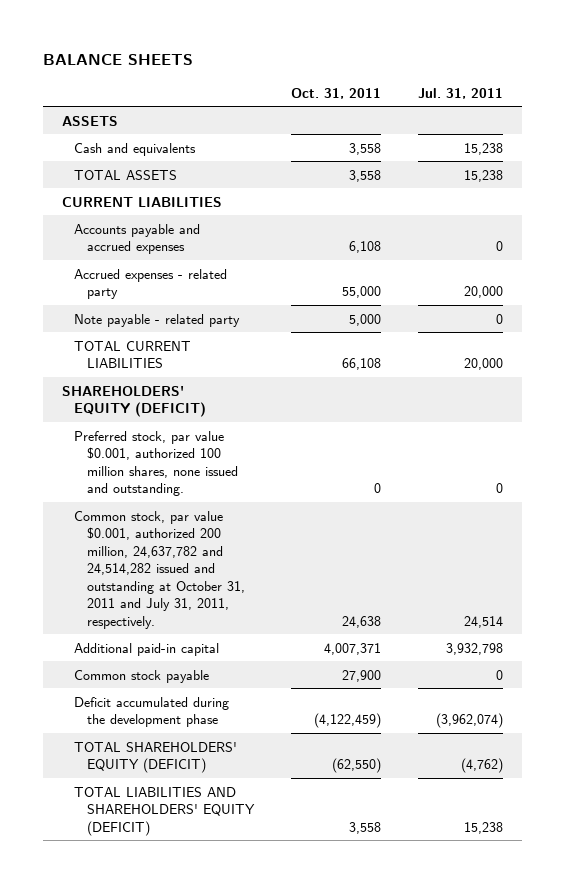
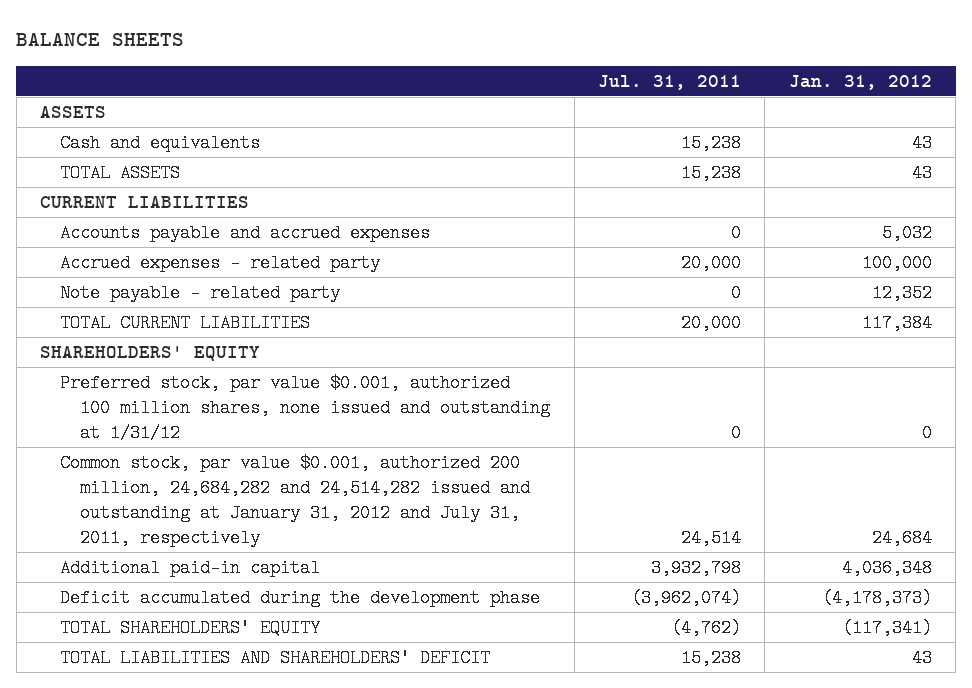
[291,87,382,99] Oct. 31, 2011 -> none
none -> [788,74,932,90] Jan. 31, 2012
[61,385,207,418] SHAREHOLDERS' EQUITY (DEFICIT) -> [40,346,261,362] SHAREHOLDERS' EQUITY
[74,430,239,497] Preferred stock, par value $0.001, authorized 100 million shares, none issued and outstanding. -> [60,374,551,442] Preferred stock, par value $0.001, authorized 100 million shares, none issued and outstanding at 1/31/12
[74,510,246,629] Common stock, par value $0.001, authorized 200 million, 24,637,782 and 24,514,282 issued and outstanding at October 31, 2011 and July 31, 2011, respectively. -> [60,454,531,547] Common stock, par value $0.001, authorized 200 million, 24,684,282 and 24,514,282 issued and outstanding at January 31, 2012 and July 31, 2011, respectively
[74,669,210,683] Common stock payable -> none
[74,741,238,774] TOTAL SHAREHOLDERS' EQUITY (DEFICIT) -> [60,619,321,638] TOTAL SHAREHOLDERS' EQUITY
[74,786,256,836] TOTAL LIABILITIES AND SHAREHOLDERS' EQUITY (DEFICIT) -> [60,649,491,668] TOTAL LIABILITIES AND SHAREHOLDERS' DEFICIT

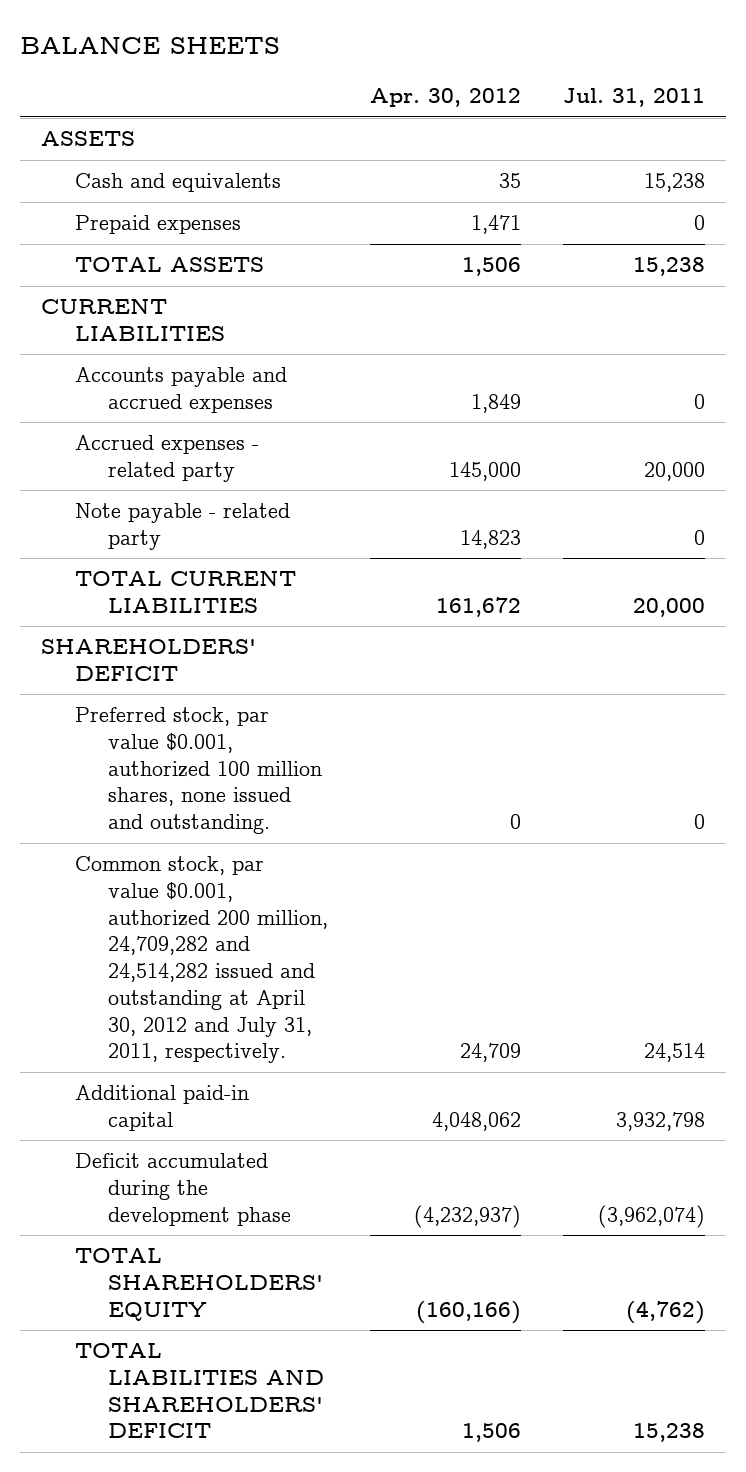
[788,74,932,90] Jan. 31, 2012 -> none
none -> [369,88,521,108] Apr. 30, 2012
none -> [74,215,241,235] Prepaid expenses
[40,346,261,362] SHAREHOLDERS' EQUITY -> [41,639,257,681] SHAREHOLDERS' DEFICIT
[60,374,551,442] Preferred stock, par value $0.001, authorized 100 million shares, none issued and outstanding at 1/31/12 -> [74,707,323,835] Preferred stock, par value $0.001, authorized 100 million shares, none issued and outstanding.
[60,454,531,547] Common stock, par value $0.001, authorized 200 million, 24,684,282 and 24,514,282 issued and outstanding at January 31, 2012 and July 31, 2011, respectively -> [74,856,329,1064] Common stock, par value $0.001, authorized 200 million, 24,709,282 and 24,514,282 issued and outstanding at April 30, 2012 and July 31, 2011, respectively.

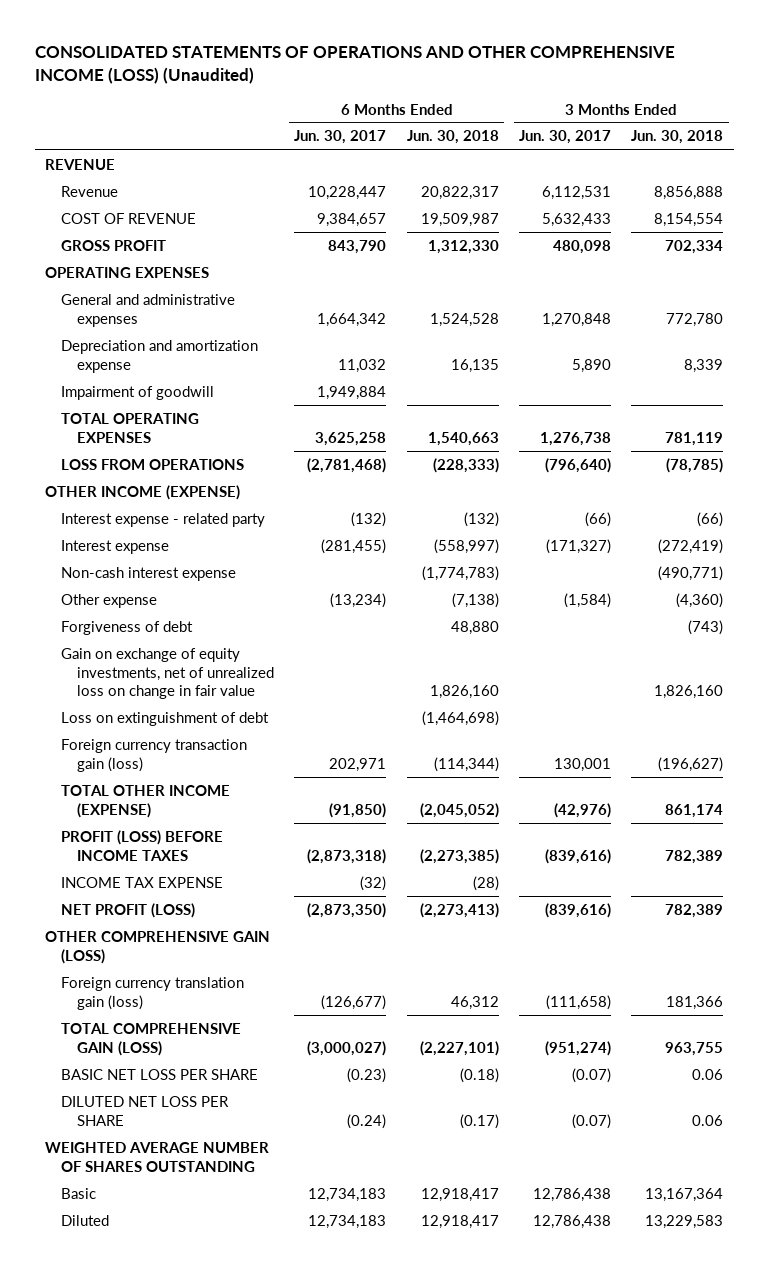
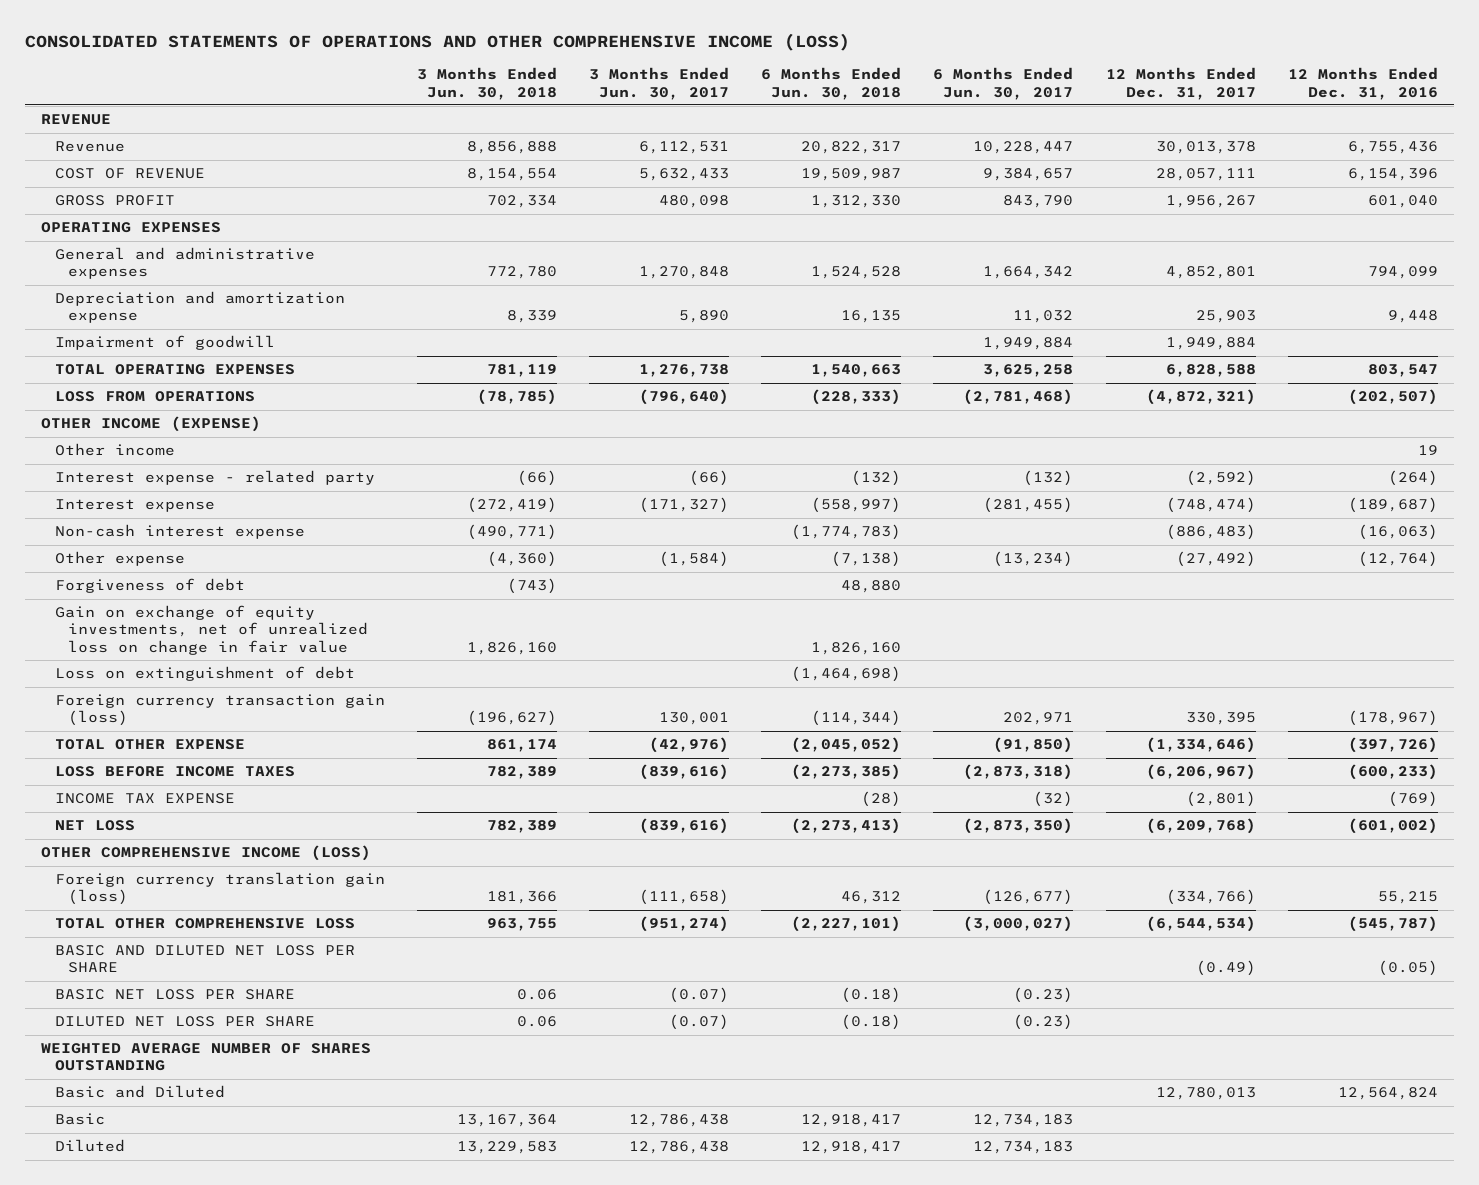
[34,45,675,84] CONSOLIDATED STATEMENTS OF OPERATIONS AND OTHER COMPREHENSIVE INCOME (LOSS) (Unaudited) -> [25,33,851,52] CONSOLIDATED STATEMENTS OF OPERATIONS AND OTHER COMPREHENSIVE INCOME (LOSS)
none -> [1105,67,1256,100] 12 Months Ended Dec. 31, 2017
none -> [1287,67,1438,100] 12 Months Ended Dec. 31, 2016
none -> [54,443,175,457] Other income
[60,784,230,818] TOTAL OTHER INCOME (EXPENSE) -> [54,739,245,751] TOTAL OTHER EXPENSE
[60,829,223,861] PROFIT (LOSS) BEFORE INCOME TAXES -> [54,766,295,778] LOSS BEFORE INCOME TAXES
[60,902,195,918] NET PROFIT (LOSS) -> [54,820,135,832] NET LOSS
[44,930,270,964] OTHER COMPREHENSIVE GAIN (LOSS) -> [41,845,372,862] OTHER COMPREHENSIVE INCOME (LOSS)
[60,1022,241,1056] TOTAL COMPREHENSIVE GAIN (LOSS) -> [54,918,355,930] TOTAL OTHER COMPREHENSIVE LOSS
none -> [54,945,355,974] BASIC AND DILUTED NET LOSS PER SHARE
[347,1113,387,1129] (0.24) -> [1013,1014,1074,1031] (0.23)
[459,1113,499,1129] (0.17) -> [841,1014,902,1031] (0.18)
none -> [54,1085,225,1099] Basic and Diluted

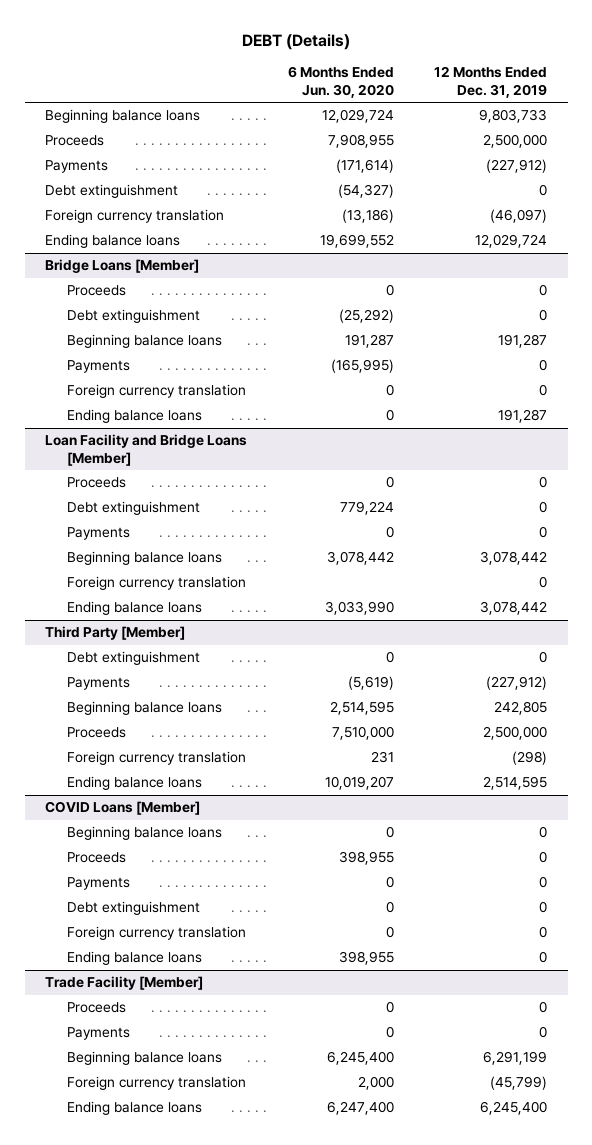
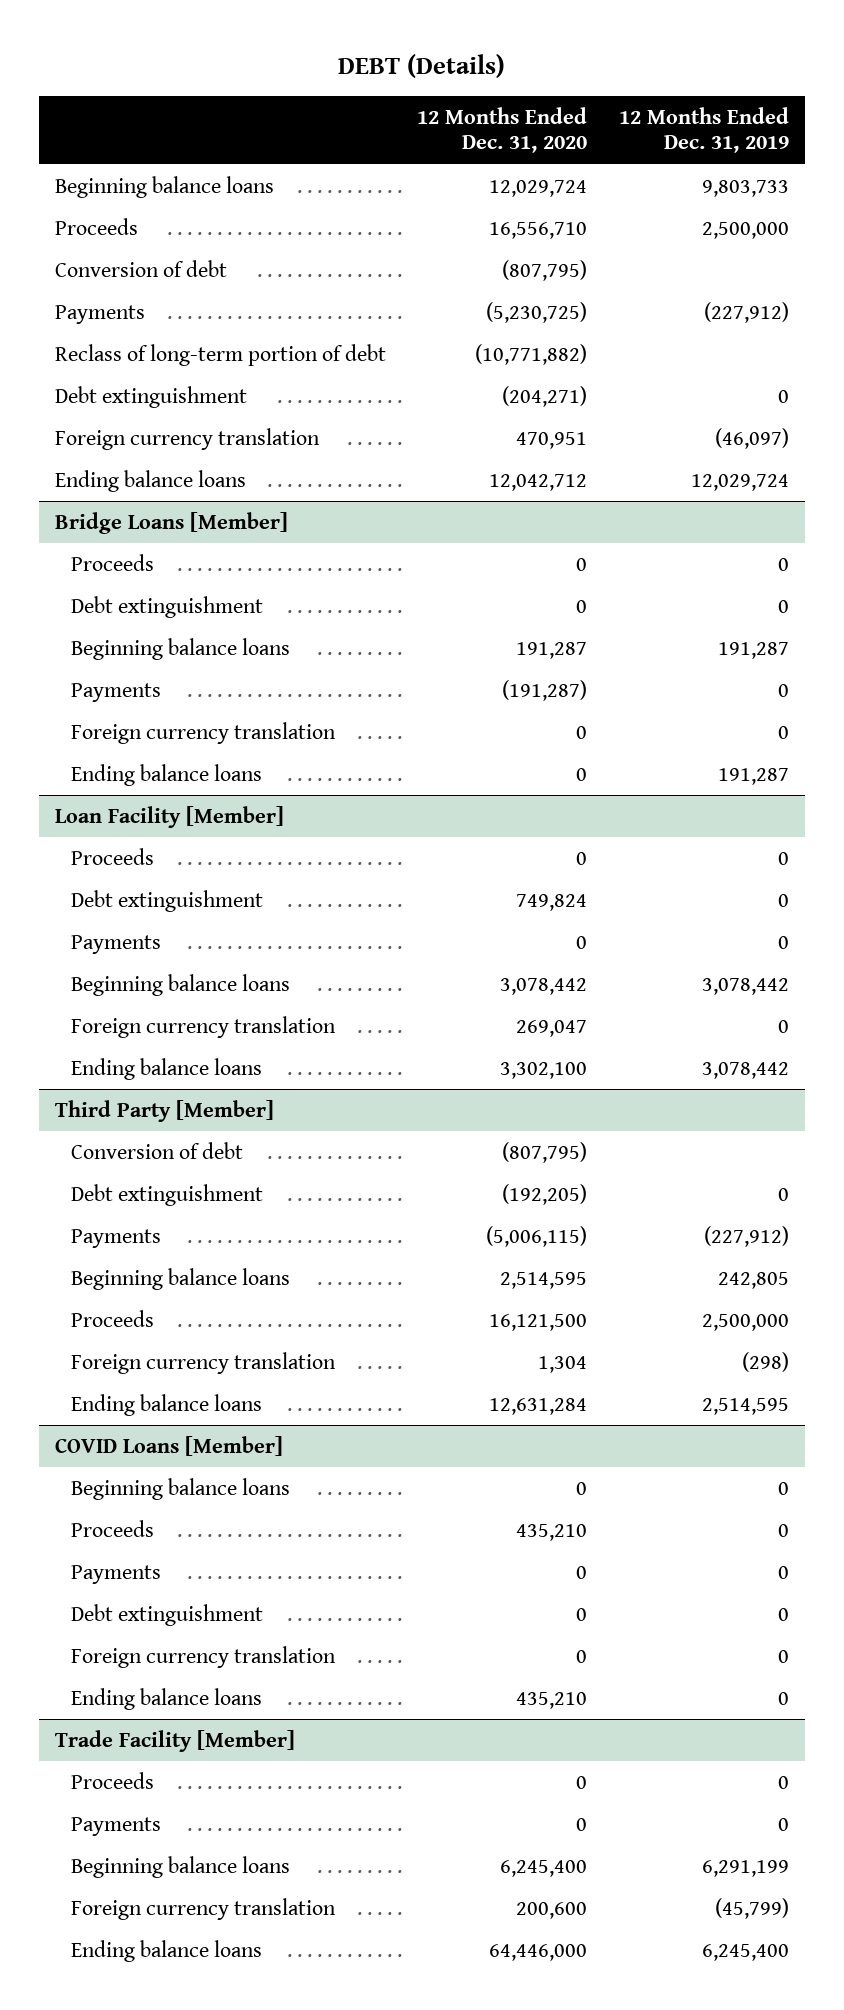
[287,66,394,98] 6 Months Ended Jun. 30, 2020 -> none
none -> [417,106,588,154] 12 Months Ended Dec. 31, 2020
none -> [55,259,228,277] Conversion of debt
none -> [55,343,387,366] Reclass of long-term portion of debt
[44,434,247,466] Loan Facility and Bridge Loans [Member] -> [55,805,285,828] Loan Facility [Member]
none -> [70,1141,243,1159] Conversion of debt

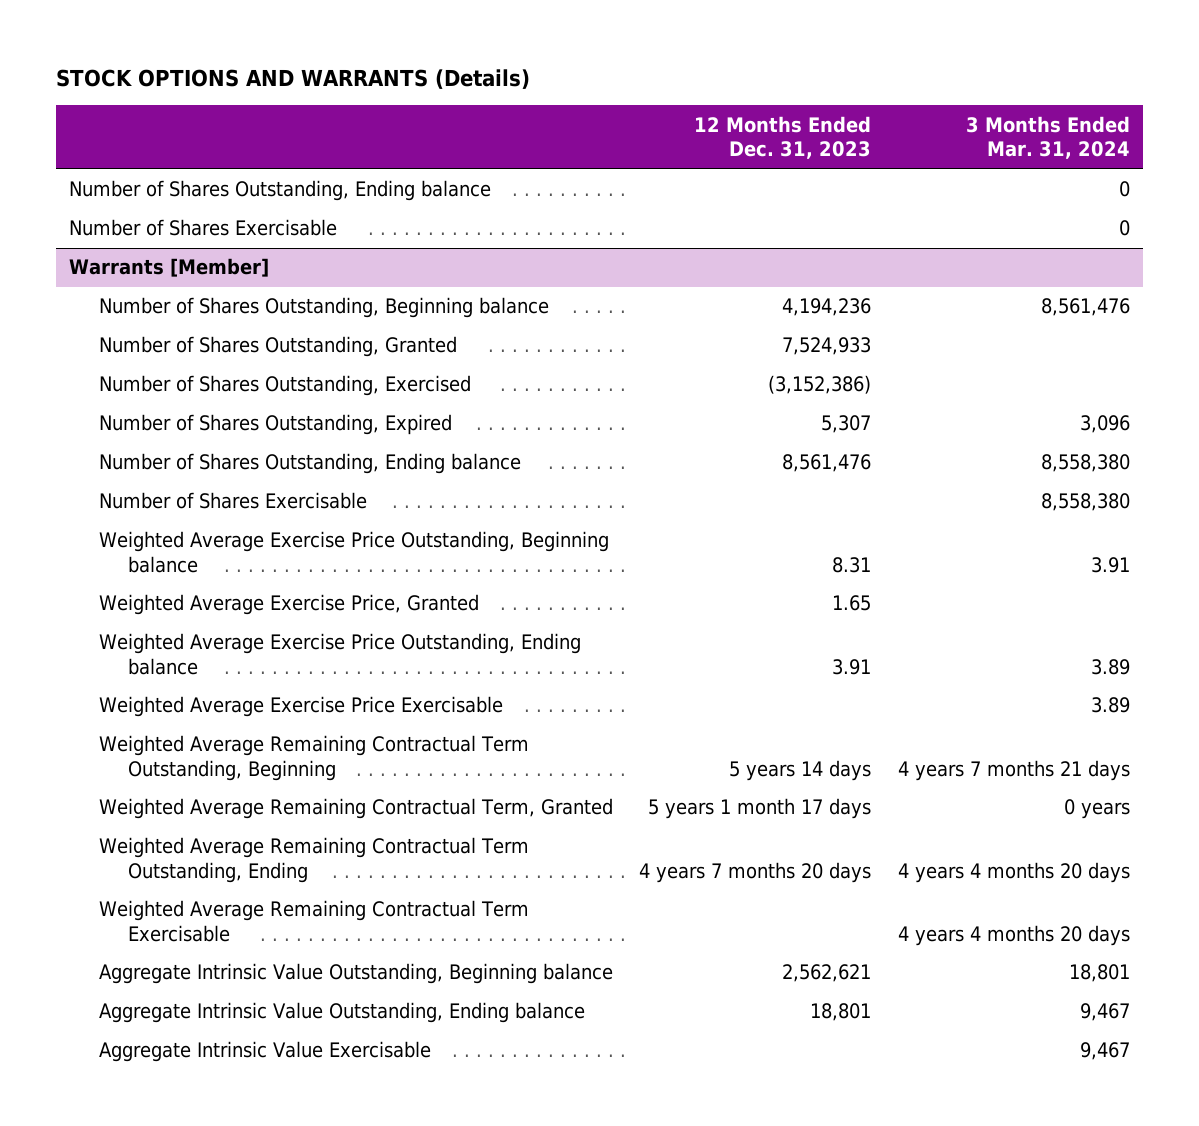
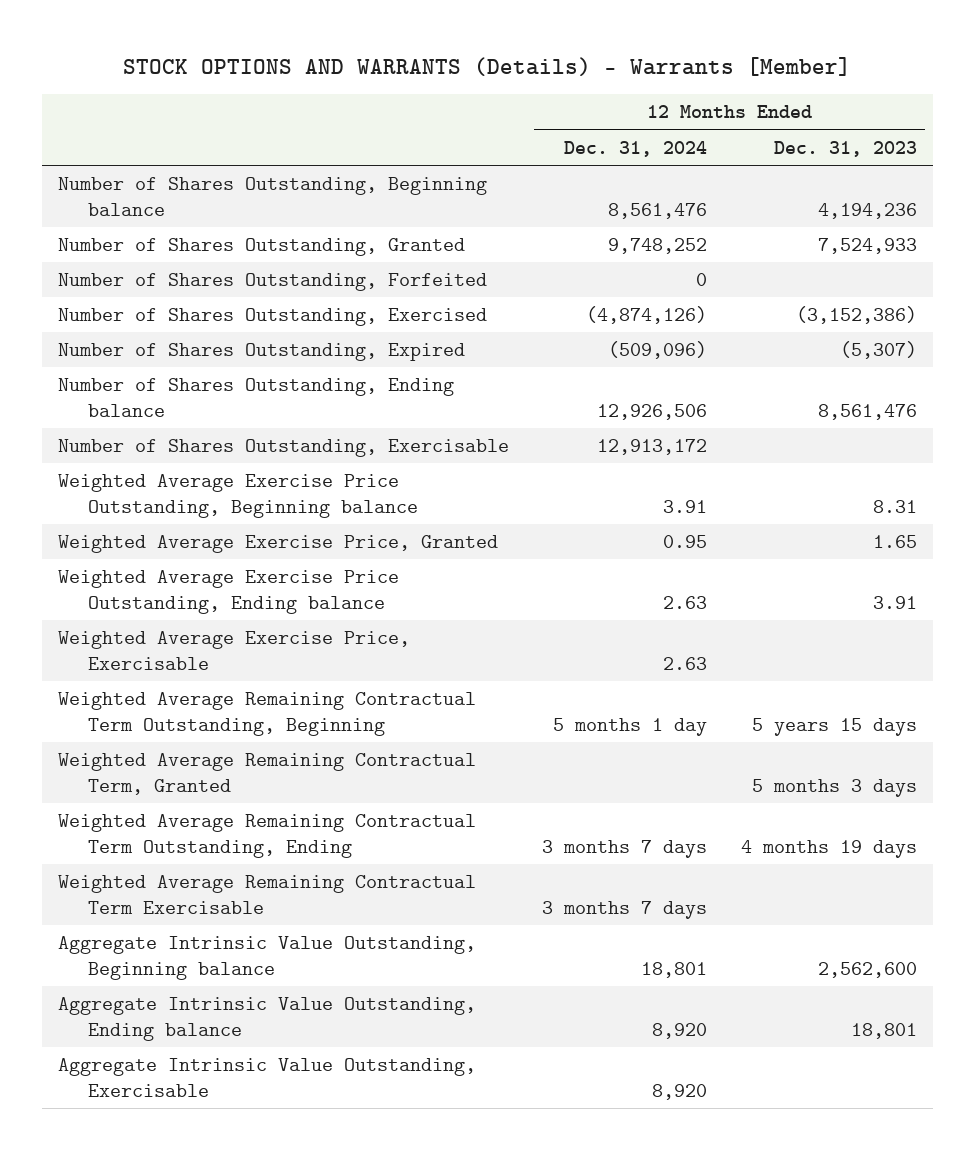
[56,69,531,90] STOCK OPTIONS AND WARRANTS (Details) -> [123,56,852,76] STOCK OPTIONS AND WARRANTS (Details) - Warrants [Member]
[965,115,1130,160] 3 Months Ended Mar. 31, 2024 -> none
none -> [564,140,708,157] Dec. 31, 2024
[69,180,492,202] Number of Shares Outstanding, Ending balance -> none
[69,219,338,237] Number of Shares Exercisable -> none
[69,258,270,278] Warrants [Member] -> none
none -> [58,272,488,291] Number of Shares Outstanding, Forfeited
[821,415,872,434] 5,307 -> [839,340,917,359] (5,307)
[98,492,367,510] Number of Shares Exercisable -> [58,438,510,457] Number of Shares Outstanding, Exercisable
[98,696,503,718] Weighted Average Exercise Price Exercisable -> [58,630,411,670] Weighted Average Exercise Price, Exercisable
[729,759,872,781] 5 years 14 days -> [751,717,917,736] 5 years 15 days
[648,798,872,820] 5 years 1 month 17 days -> [751,778,917,797] 5 months 3 days
[639,861,872,883] 4 years 7 months 20 days -> [740,839,917,858] 4 months 19 days
[782,964,872,983] 2,562,621 -> [817,961,917,978] 2,562,600
[98,1041,431,1063] Aggregate Intrinsic Value Exercisable -> [58,1057,477,1097] Aggregate Intrinsic Value Outstanding, Exercisable

